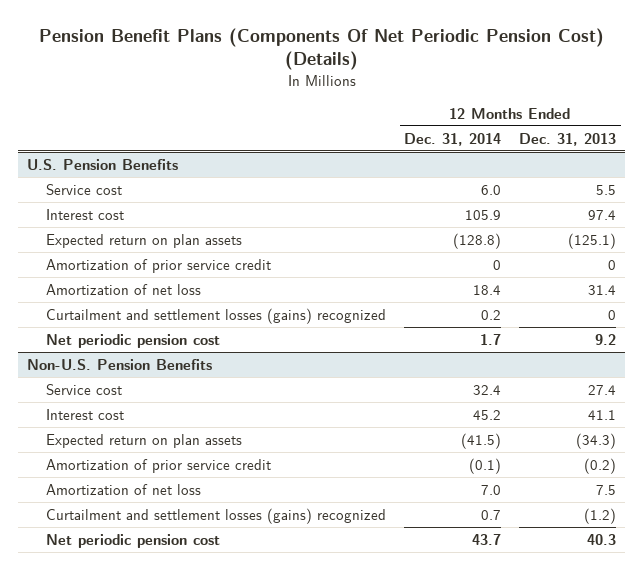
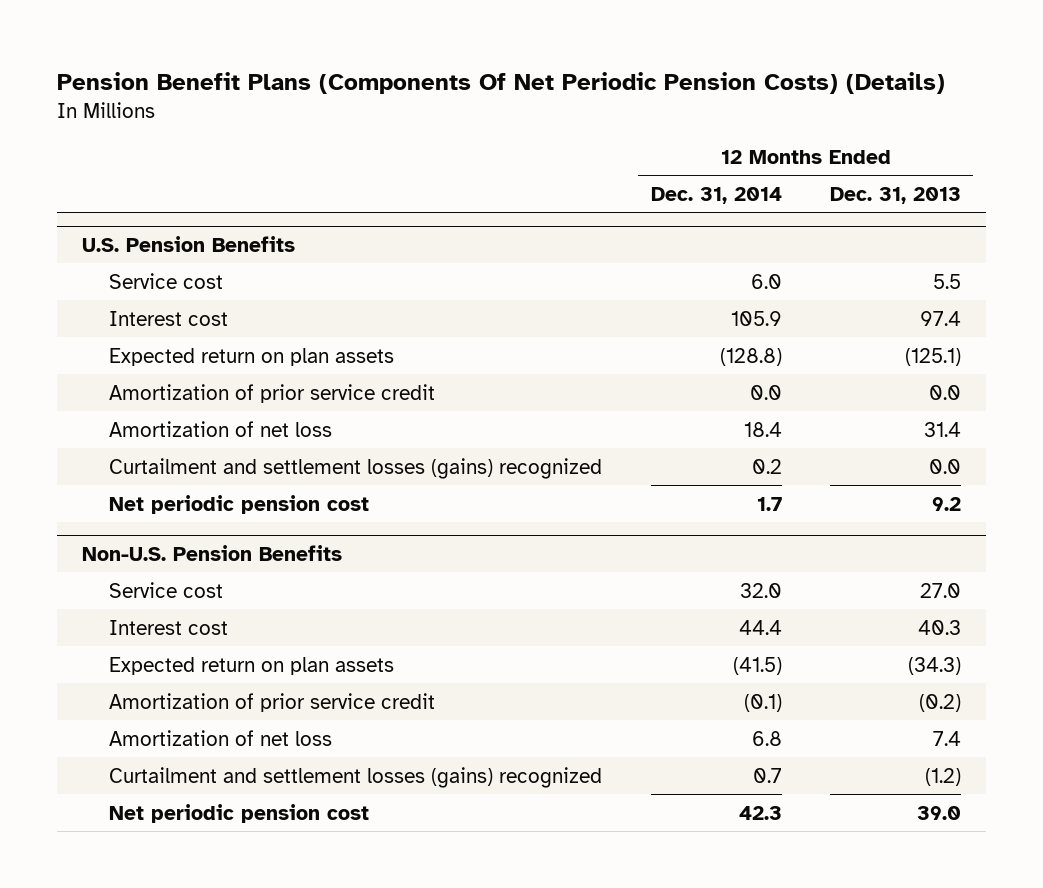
[38,27,604,71] Pension Benefit Plans (Components Of Net Periodic Pension Cost) (Details) -> [57,71,946,94] Pension Benefit Plans (Components Of Net Periodic Pension Costs) (Details)
[493,259,502,270] 0 -> [749,384,782,400] 0.0
[608,259,617,270] 0 -> [929,384,962,400] 0.0
[608,309,617,320] 0 -> [929,458,962,474] 0.0
[473,384,502,395] 32.4 -> [739,582,782,598] 32.0
[588,384,617,395] 27.4 -> [920,582,962,598] 27.0
[473,409,502,420] 45.2 -> [738,619,782,635] 44.4
[588,409,617,420] 41.1 -> [918,619,962,635] 40.3
[481,484,502,495] 7.0 -> [751,730,782,746] 6.8
[596,484,617,495] 7.5 -> [933,730,962,746] 7.4
[472,533,502,545] 43.7 -> [738,805,782,820] 42.3
[587,533,617,545] 40.3 -> [917,805,962,820] 39.0

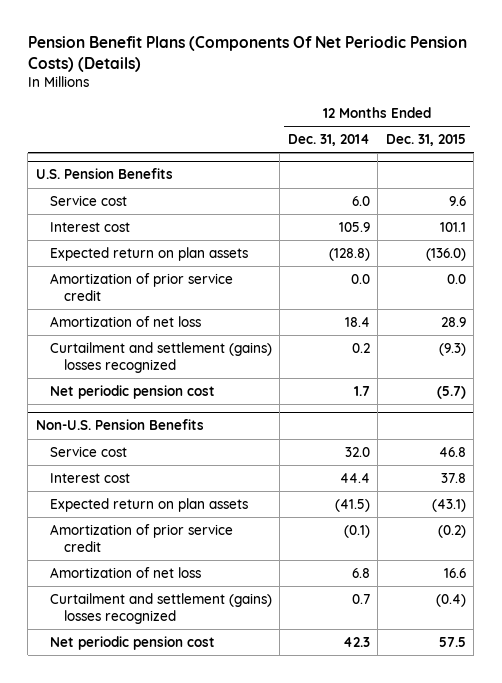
[830,186,962,204] Dec. 31, 2013 -> none
none -> [385,134,466,147] Dec. 31, 2015
[108,457,602,479] Curtailment and settlement losses (gains) recognized -> [49,341,272,373] Curtailment and settlement (gains) losses recognized
[108,766,602,788] Curtailment and settlement losses (gains) recognized -> [49,592,272,624] Curtailment and settlement (gains) losses recognized

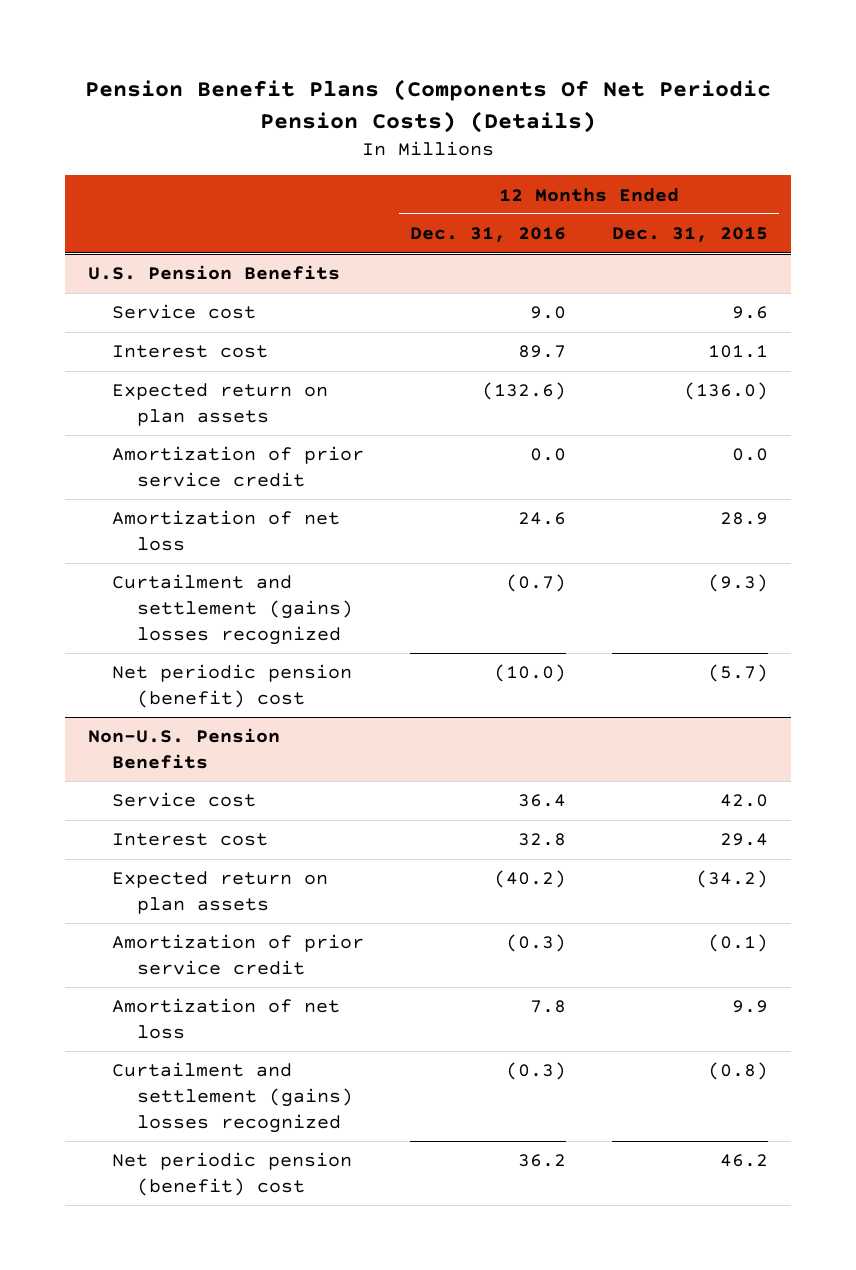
[287,134,370,147] Dec. 31, 2014 -> none
none -> [410,227,567,243] Dec. 31, 2016
[49,384,215,399] Net periodic pension cost -> [112,664,353,709] Net periodic pension (benefit) cost
[438,446,466,457] 46.8 -> [720,794,769,808] 42.0
[440,472,466,483] 37.8 -> [720,833,769,847] 29.4
[431,498,466,512] (43.1) -> [696,870,769,889] (34.2)
[437,524,466,538] (0.2) -> [708,934,769,953] (0.1)
[443,567,466,578] 16.6 -> [732,1000,769,1014] 9.9
[435,593,466,607] (0.4) -> [708,1062,769,1081] (0.8)
[49,635,215,650] Net periodic pension cost -> [112,1152,353,1197] Net periodic pension (benefit) cost
[438,636,466,647] 57.5 -> [720,1154,769,1168] 46.2

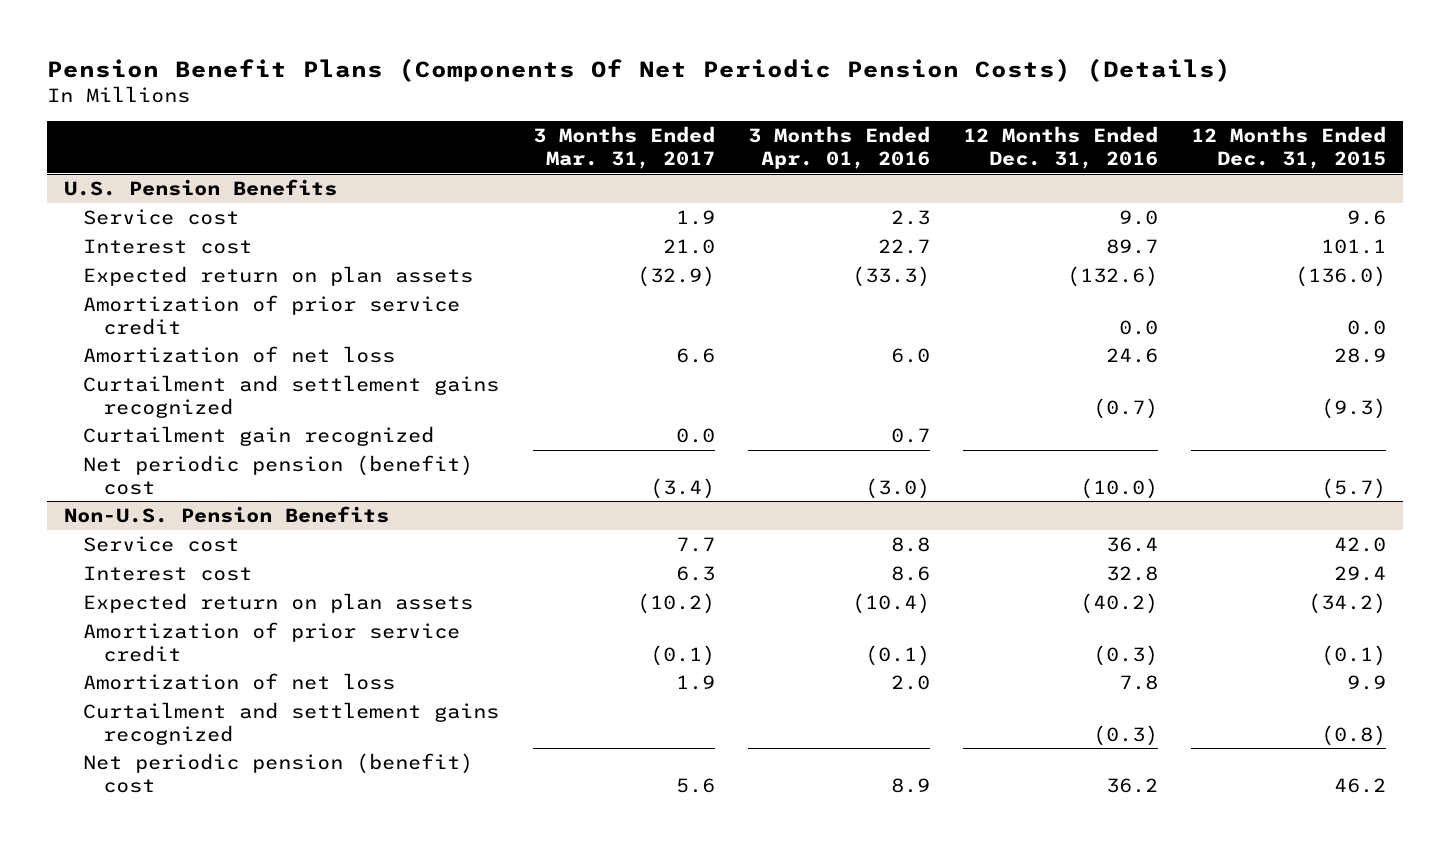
none -> [532,125,715,169] 3 Months Ended Mar. 31, 2017
none -> [747,125,930,169] 3 Months Ended Apr. 01, 2016
[112,574,354,645] Curtailment and settlement (gains) losses recognized -> [83,374,500,418] Curtailment and settlement gains recognized
none -> [83,425,435,446] Curtailment gain recognized
[112,1062,354,1133] Curtailment and settlement (gains) losses recognized -> [83,701,500,745] Curtailment and settlement gains recognized

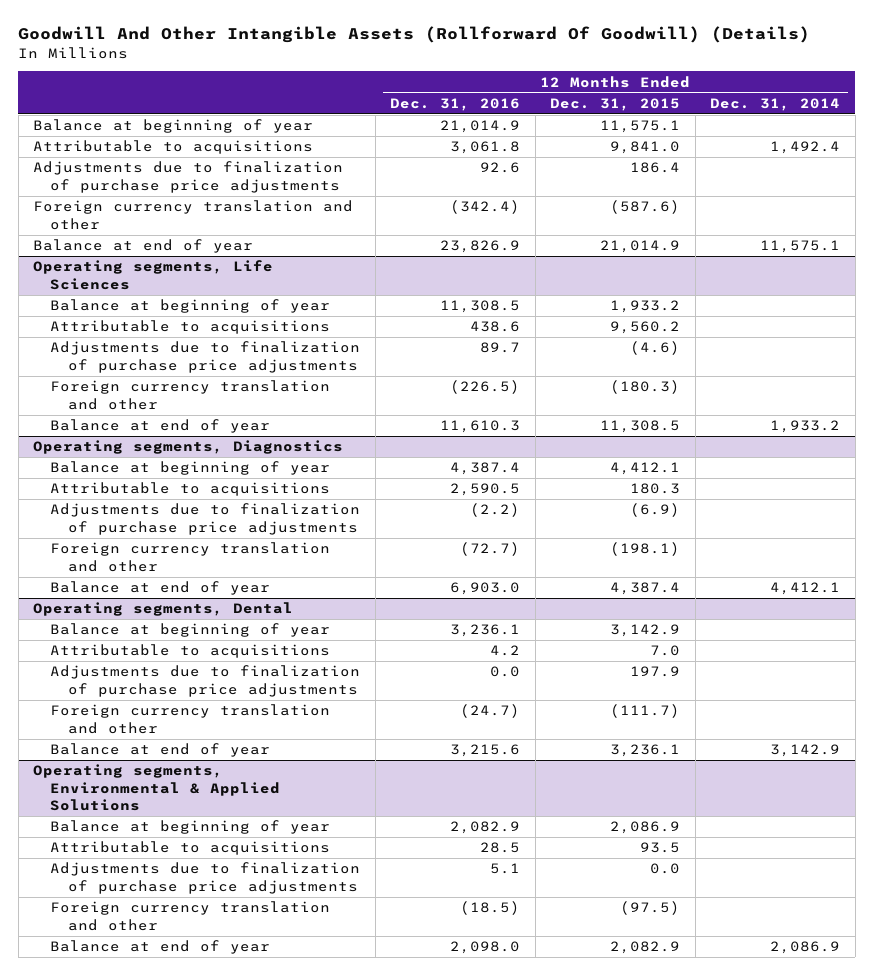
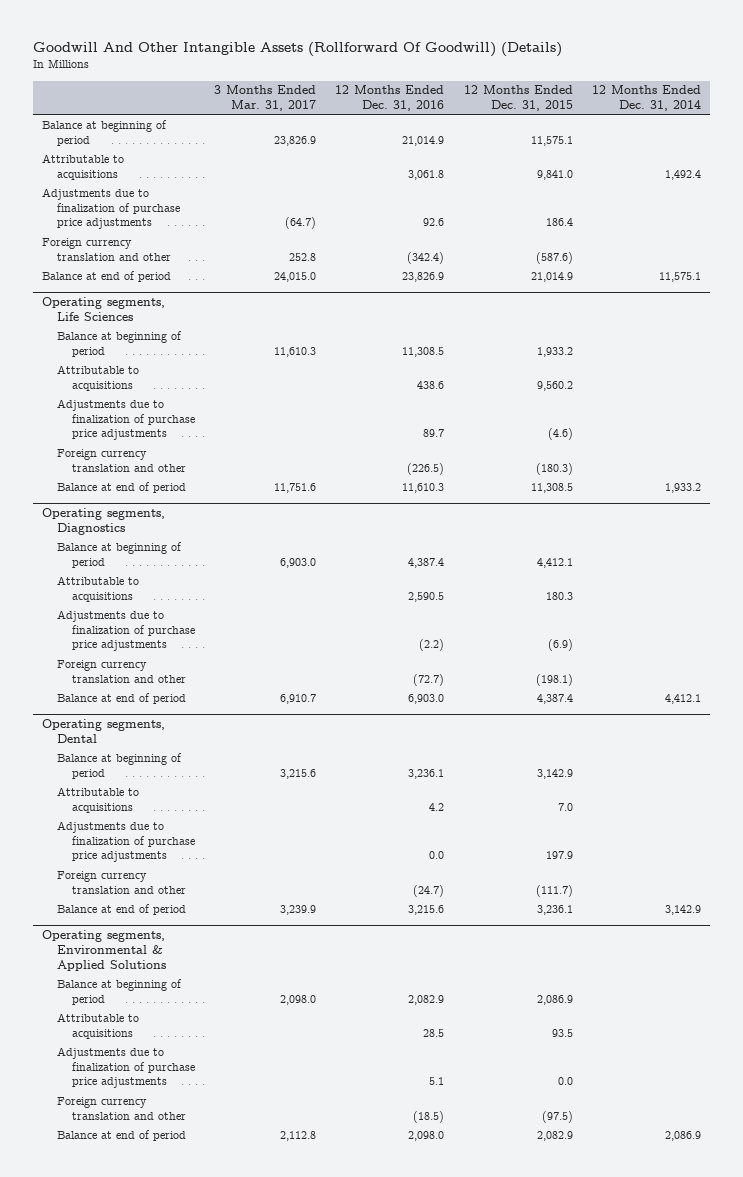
none -> [214,85,317,112] 3 Months Ended Mar. 31, 2017
[33,119,314,134] Balance at beginning of year -> [42,119,168,146] Balance at beginning of period
[33,239,254,254] Balance at end of year -> [42,270,172,282] Balance at end of period
[50,299,331,314] Balance at beginning of year -> [57,330,183,357] Balance at beginning of period
[50,419,271,434] Balance at end of year -> [57,481,187,493] Balance at end of period
[50,461,331,476] Balance at beginning of year -> [57,541,183,568] Balance at beginning of period
[50,581,271,596] Balance at end of year -> [57,692,187,704] Balance at end of period
[50,623,331,638] Balance at beginning of year -> [57,752,183,779] Balance at beginning of period
[50,743,271,758] Balance at end of year -> [57,903,187,915] Balance at end of period
[50,820,331,835] Balance at beginning of year -> [57,978,183,1005] Balance at beginning of period
[50,940,271,955] Balance at end of year -> [57,1129,187,1141] Balance at end of period

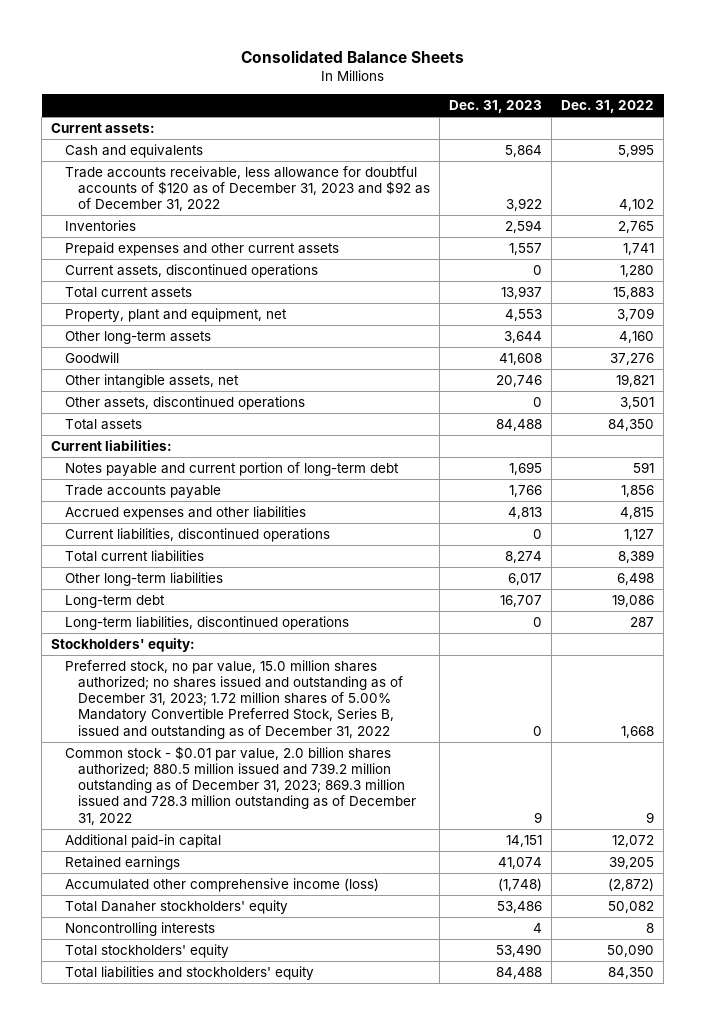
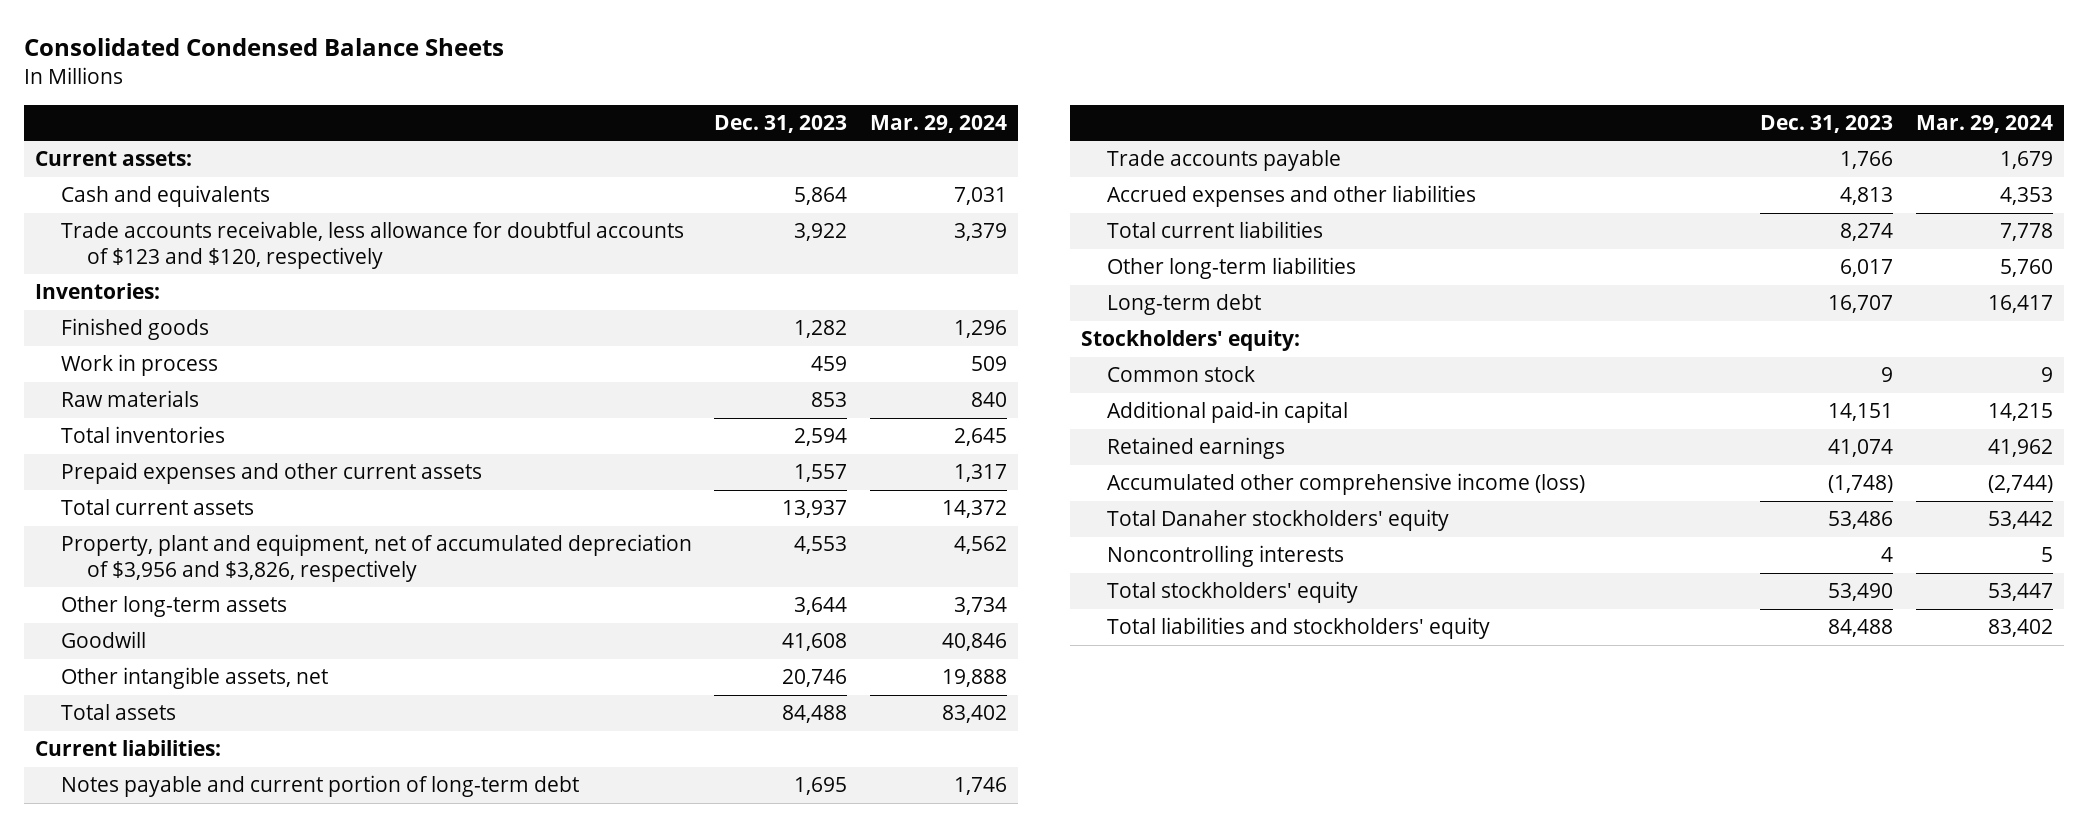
[240,49,464,63] Consolidated Balance Sheets -> [23,38,504,57] Consolidated Condensed Balance Sheets
[561,100,655,114] Dec. 31, 2022 -> none
none -> [869,115,1007,134] Mar. 29, 2024
[64,165,430,212] Trade accounts receivable, less allowance for doubtful accounts of $120 as of December 31, 2023 and $92 as of December 31, 2022 -> [61,221,685,270] Trade accounts receivable, less allowance for doubtful accounts of $123 and $120, respectively
none -> [34,283,160,300] Inventories:
none -> [61,318,210,341] Finished goods
none -> [61,354,219,377] Work in process
none -> [61,390,200,408] Raw materials
[64,219,136,231] Inventories -> [61,426,226,444] Total inventories
[64,263,318,278] Current assets, discontinued operations -> none
[64,307,287,322] Property, plant and equipment, net -> [61,534,693,583] Property, plant and equipment, net of accumulated depreciation of $3,956 and $3,826, respectively
[64,395,305,410] Other assets, discontinued operations -> none
[64,527,330,542] Current liabilities, discontinued operations -> none
[64,615,349,630] Long-term liabilities, discontinued operations -> none
[64,659,403,739] Preferred stock, no par value, 15.0 million shares authorized; no shares issued and outstanding as of December 31, 2023; 1.72 million shares of 5.00% Mandatory Convertible Preferred Stock, Series B, issued and outstanding as of December 31, 2022 -> none
[64,745,416,825] Common stock - $0.01 par value, 2.0 billion shares authorized; 880.5 million issued and 739.2 million outstanding as of December 31, 2023; 869.3 million issued and 728.3 million outstanding as of December 31, 2022 -> [1107,366,1256,383] Common stock

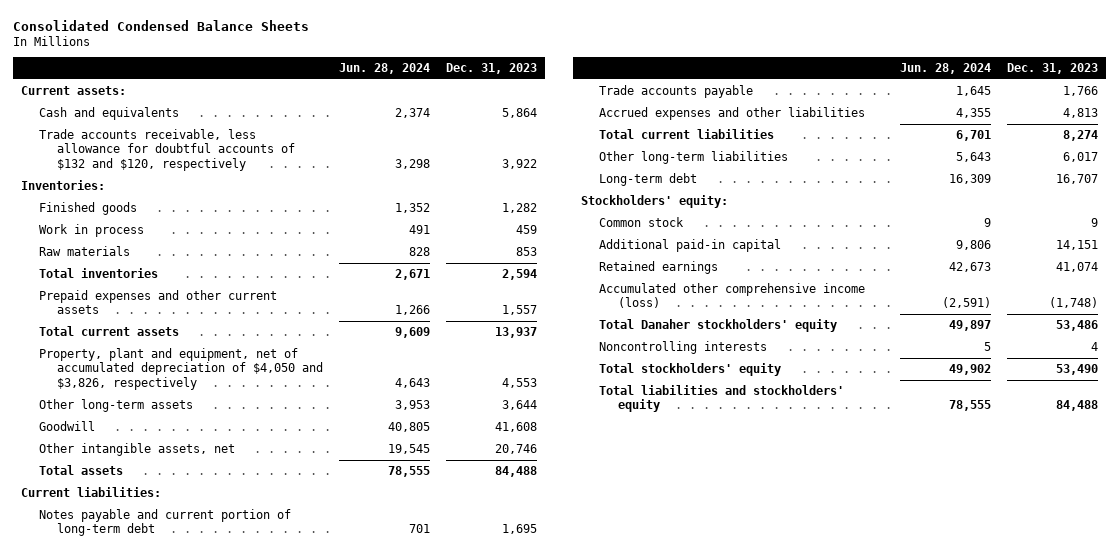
[869,115,1007,134] Mar. 29, 2024 -> none
none -> [339,63,431,75] Jun. 28, 2024
[61,221,685,270] Trade accounts receivable, less allowance for doubtful accounts of $123 and $120, respectively -> [39,129,296,171] Trade accounts receivable, less allowance for doubtful accounts of $132 and $120, respectively
[61,534,693,583] Property, plant and equipment, net of accumulated depreciation of $3,956 and $3,826, respectively -> [39,348,324,390] Property, plant and equipment, net of accumulated depreciation of $4,050 and $3,826, respectively

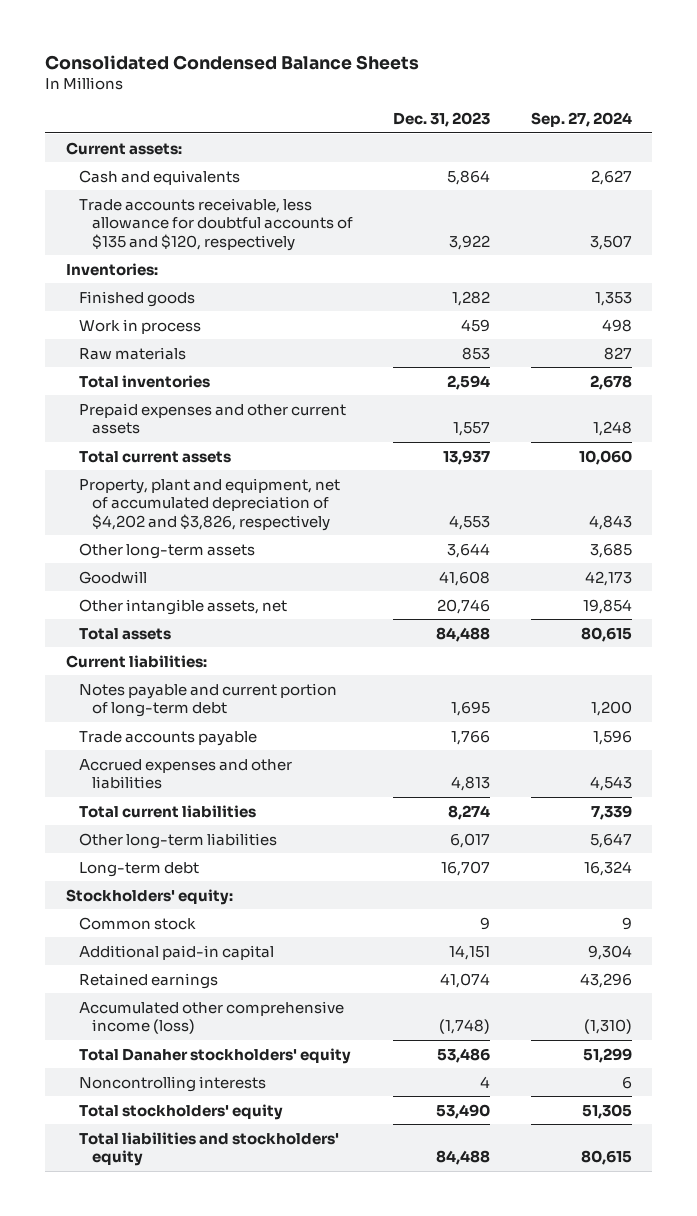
[339,63,431,75] Jun. 28, 2024 -> none
none -> [530,112,632,128] Sep. 27, 2024
[39,129,296,171] Trade accounts receivable, less allowance for doubtful accounts of $132 and $120, respectively -> [78,197,354,251] Trade accounts receivable, less allowance for doubtful accounts of $135 and $120, respectively
[39,348,324,390] Property, plant and equipment, net of accumulated depreciation of $4,050 and $3,826, respectively -> [78,477,340,531] Property, plant and equipment, net of accumulated depreciation of $4,202 and $3,826, respectively

